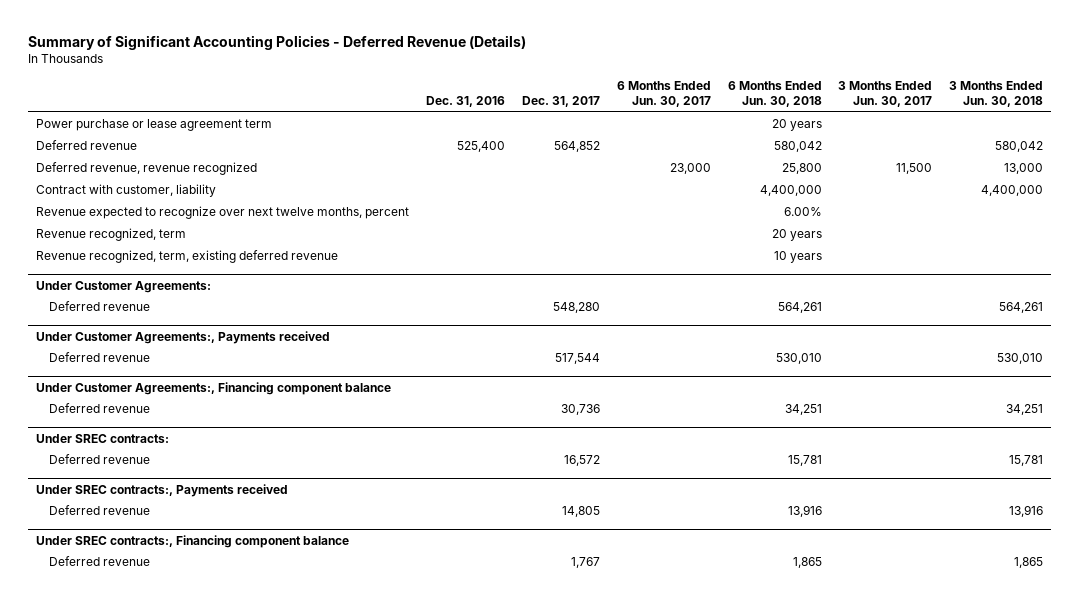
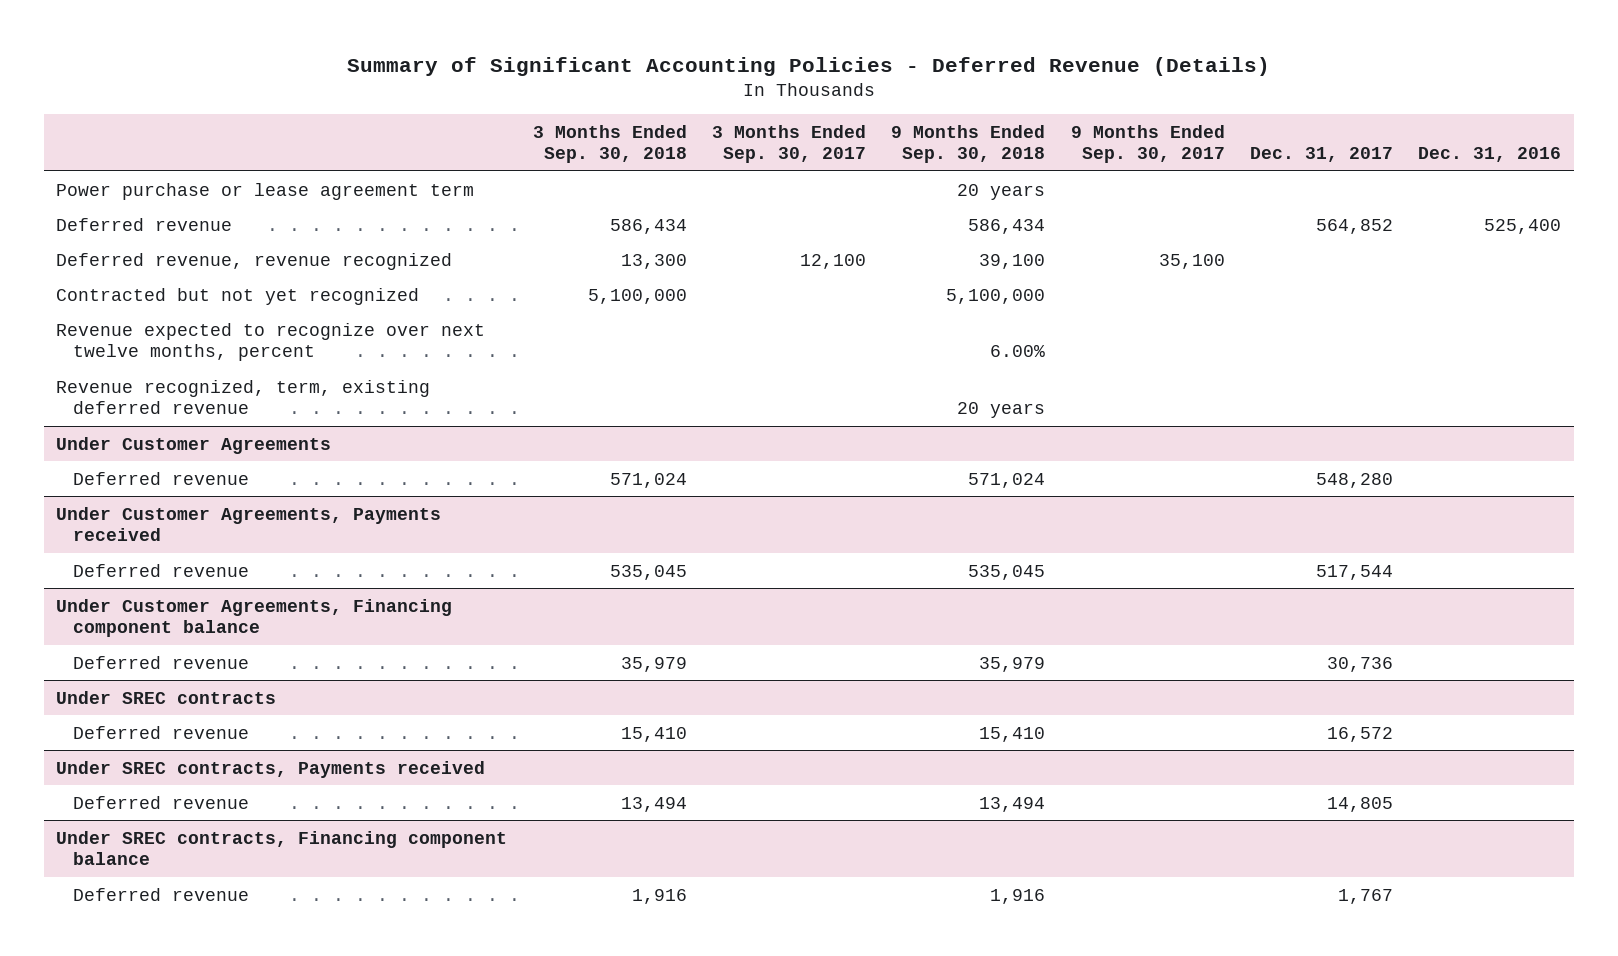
[616,81,711,108] 6 Months Ended Jun. 30, 2017 -> none
[727,81,822,108] 6 Months Ended Jun. 30, 2018 -> none
[838,81,933,108] 3 Months Ended Jun. 30, 2017 -> none
[949,81,1044,108] 3 Months Ended Jun. 30, 2018 -> none
none -> [532,124,687,164] 3 Months Ended Sep. 30, 2018
none -> [711,124,866,164] 3 Months Ended Sep. 30, 2017
none -> [891,124,1046,164] 9 Months Ended Sep. 30, 2018
none -> [1070,124,1225,164] 9 Months Ended Sep. 30, 2017
[36,184,217,198] Contract with customer, liability -> none
none -> [56,287,420,305] Contracted but not yet recognized
[36,228,187,242] Revenue recognized, term -> none
[36,280,212,293] Under Customer Agreements: -> [56,436,332,454] Under Customer Agreements
[36,330,331,344] Under Customer Agreements:, Payments received -> [56,506,442,542] Under Customer Agreements, Payments received
[36,381,392,395] Under Customer Agreements:, Financing component balance -> [56,598,453,638] Under Customer Agreements, Financing component balance
[36,433,170,443] Under SREC contracts: -> [56,690,277,704] Under SREC contracts
[36,483,289,497] Under SREC contracts:, Payments received -> [56,760,486,778] Under SREC contracts, Payments received
[36,534,350,548] Under SREC contracts:, Financing component balance -> [56,830,508,866] Under SREC contracts, Financing component balance

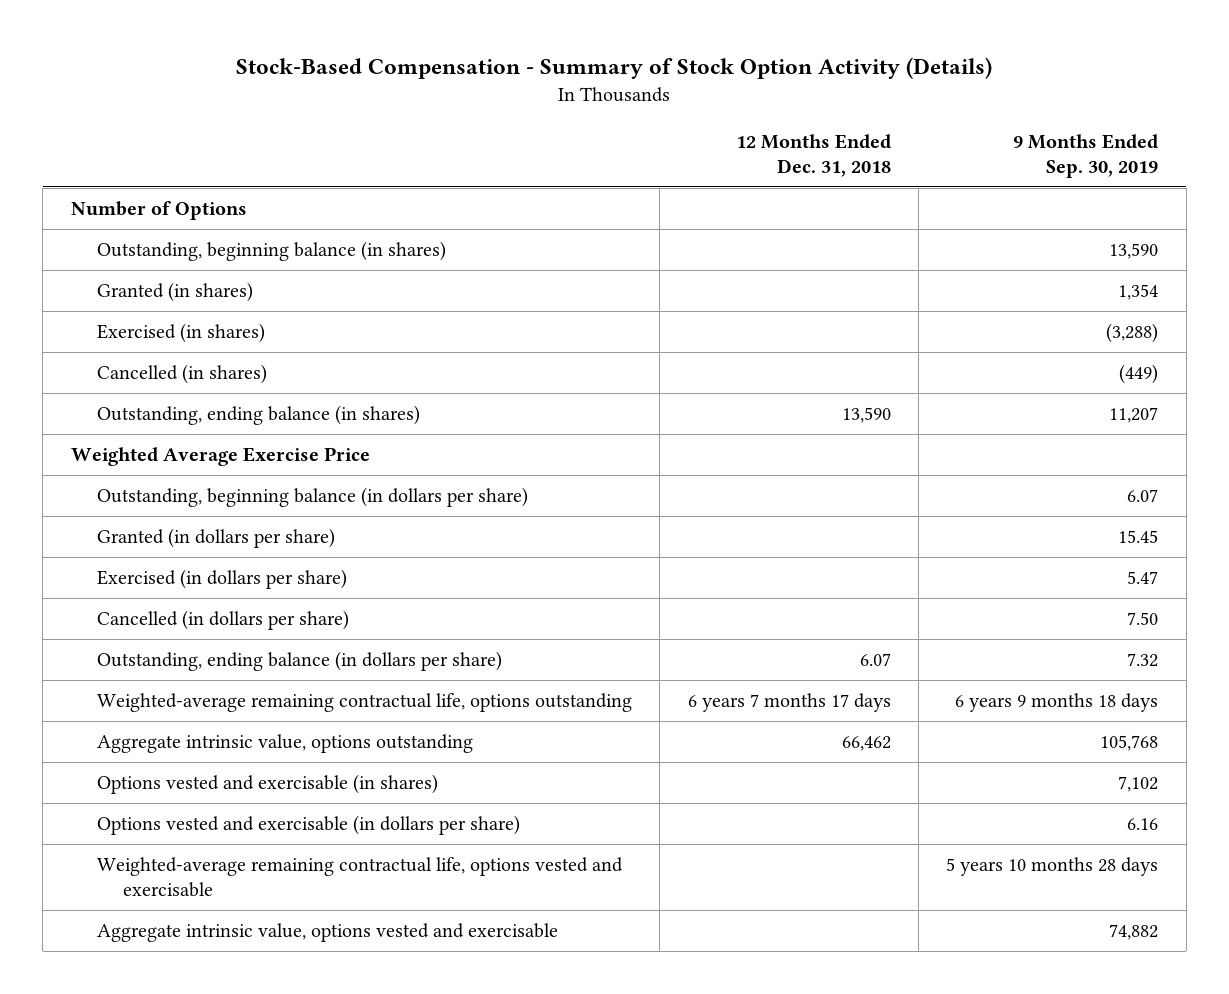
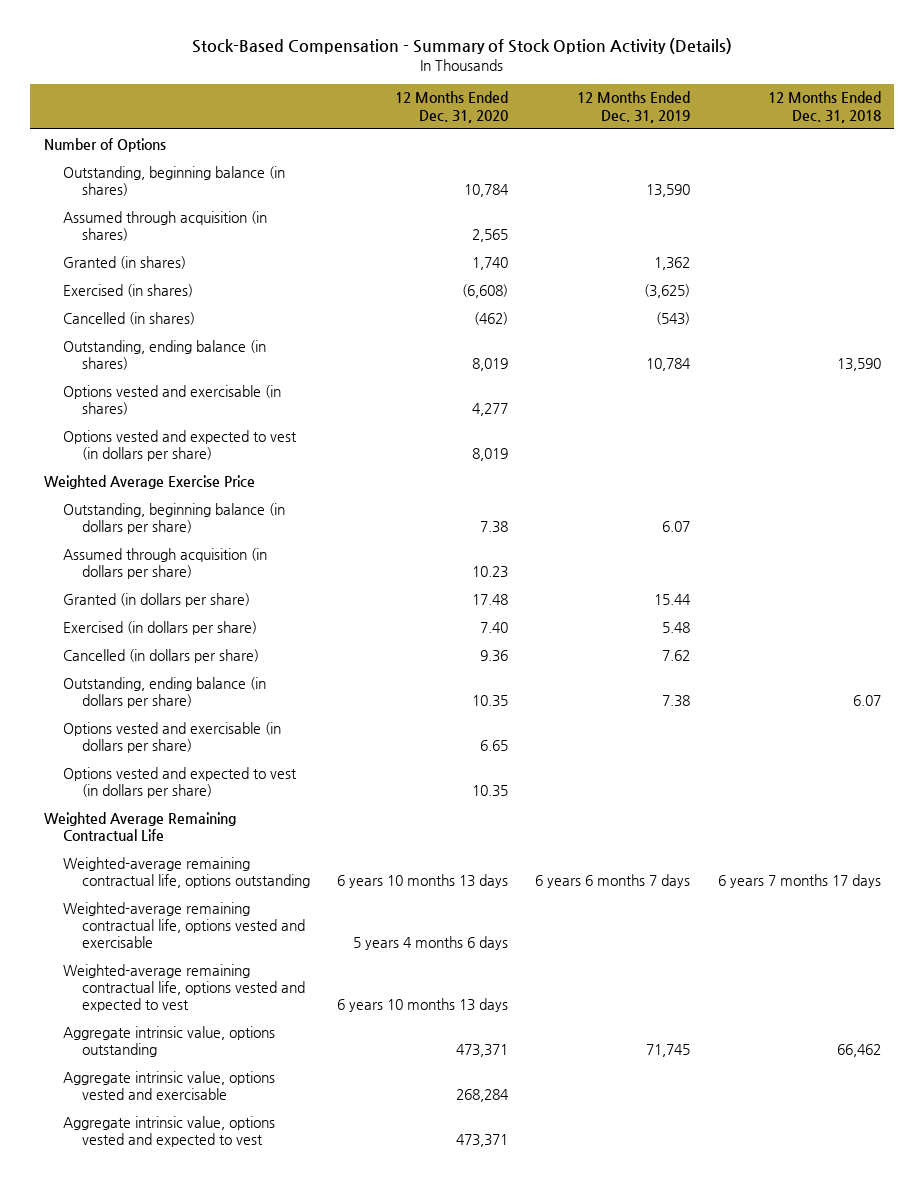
[1013,133,1159,178] 9 Months Ended Sep. 30, 2019 -> none
none -> [395,91,509,123] 12 Months Ended Dec. 31, 2020
none -> [577,91,691,123] 12 Months Ended Dec. 31, 2019
none -> [62,210,267,241] Assumed through acquisition (in shares)
[96,773,438,794] Options vested and exercisable (in shares) -> [62,384,281,415] Options vested and exercisable (in shares)
none -> [62,429,297,461] Options vested and expected to vest (in dollars per share)
none -> [62,547,267,579] Assumed through acquisition (in dollars per share)
none -> [62,766,297,798] Options vested and expected to vest (in dollars per share)
none -> [43,811,236,841] Weighted Average Remaining Contractual Life
[96,692,632,712] Weighted-average remaining contractual life, options outstanding -> [62,856,310,888] Weighted-average remaining contractual life, options outstanding
none -> [62,963,305,1013] Weighted-average remaining contractual life, options vested and expected to vest
[96,733,473,753] Aggregate intrinsic value, options outstanding -> [62,1025,275,1057] Aggregate intrinsic value, options outstanding
none -> [62,1115,275,1147] Aggregate intrinsic value, options vested and expected to vest

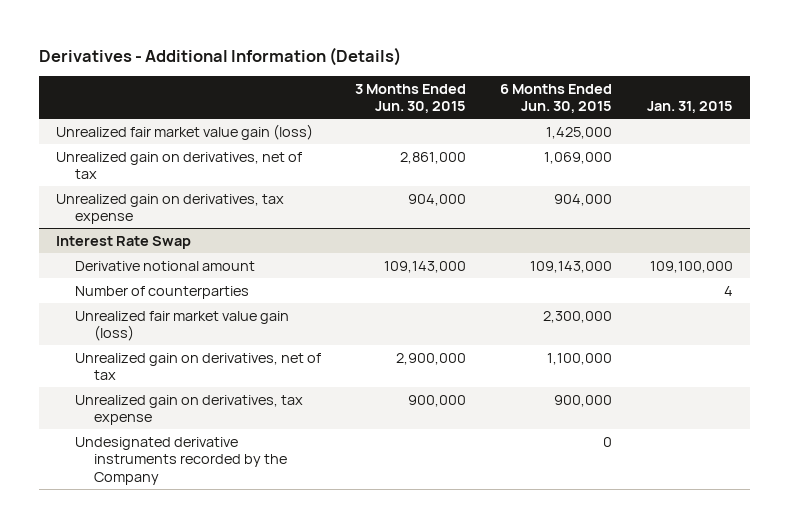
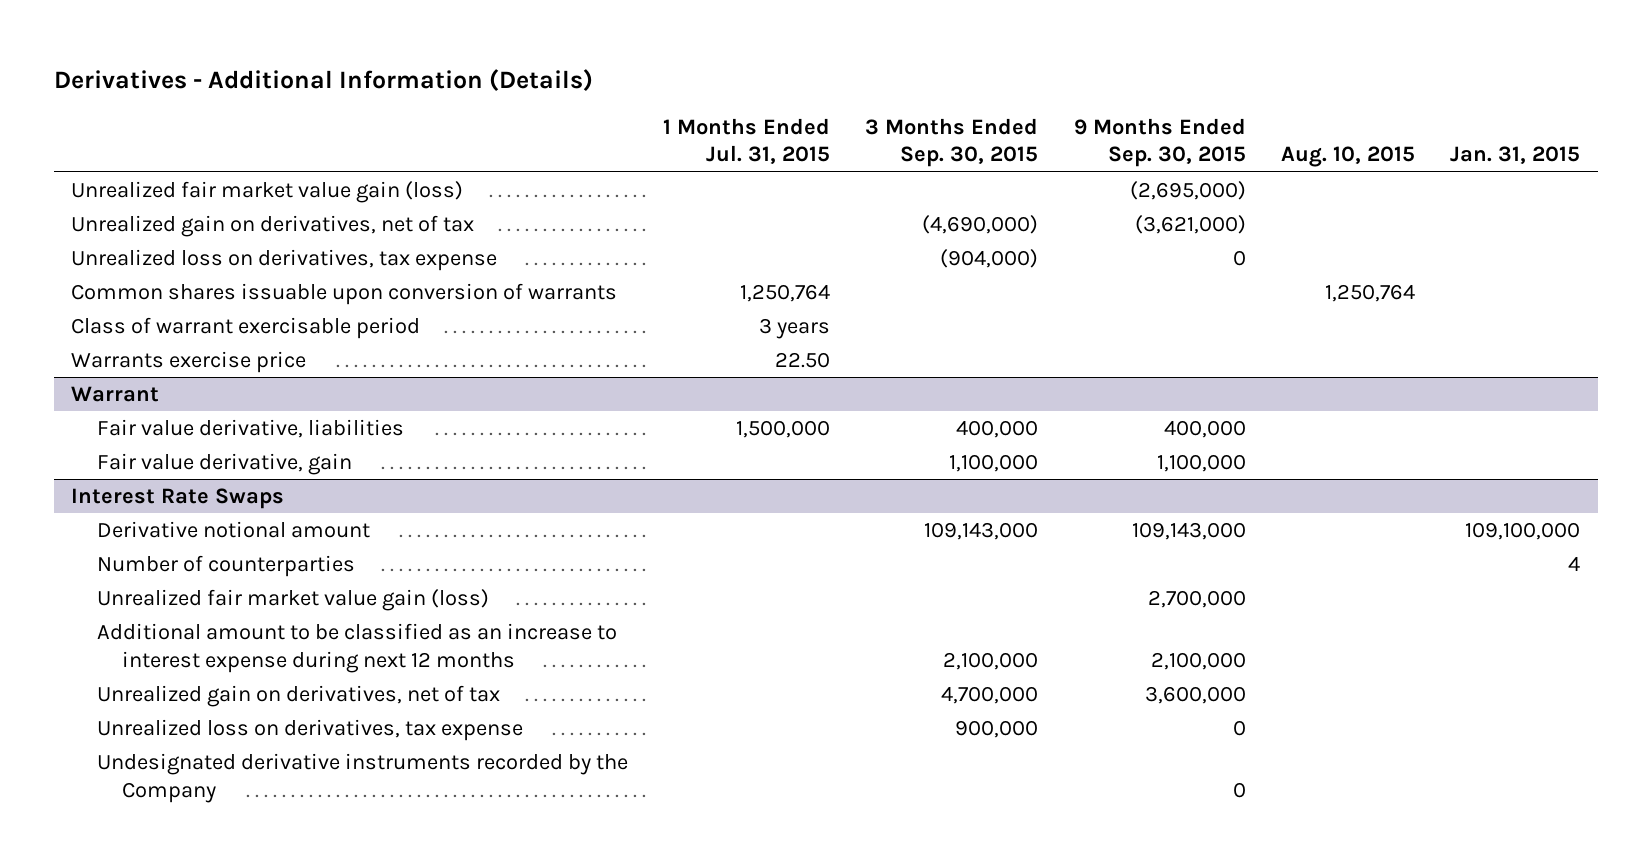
[355,83,467,114] 3 Months Ended Jun. 30, 2015 -> none
[500,83,613,114] 6 Months Ended Jun. 30, 2015 -> none
none -> [663,117,831,165] 1 Months Ended Jul. 31, 2015
none -> [865,117,1039,168] 3 Months Ended Sep. 30, 2015
none -> [1073,117,1246,168] 9 Months Ended Sep. 30, 2015
none -> [1281,146,1416,168] Aug. 10, 2015
[56,193,285,225] Unrealized gain on derivatives, tax expense -> [71,248,498,271] Unrealized loss on derivatives, tax expense
none -> [71,282,618,305] Common shares issuable upon conversion of warrants
none -> [71,316,421,339] Class of warrant exercisable period
none -> [71,350,307,373] Warrants exercise price
none -> [71,385,160,402] Warrant
none -> [96,418,404,438] Fair value derivative, liabilities
none -> [96,452,352,475] Fair value derivative, gain
[56,235,192,249] Interest Rate Swap -> [71,487,285,509] Interest Rate Swaps
none -> [96,622,617,673] Additional amount to be classified as an increase to interest expense during next 12 months
[75,394,304,426] Unrealized gain on derivatives, tax expense -> [96,718,523,741] Unrealized loss on derivatives, tax expense

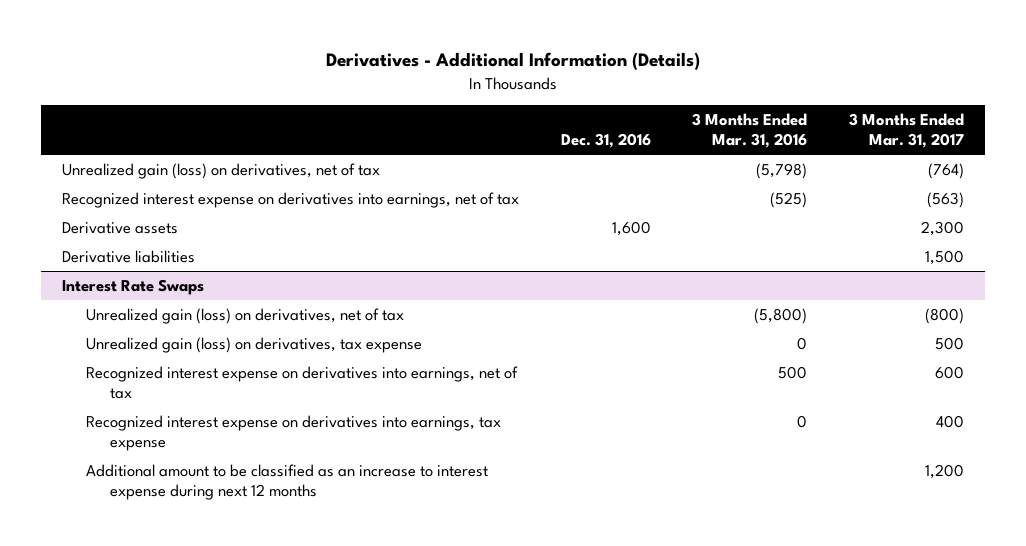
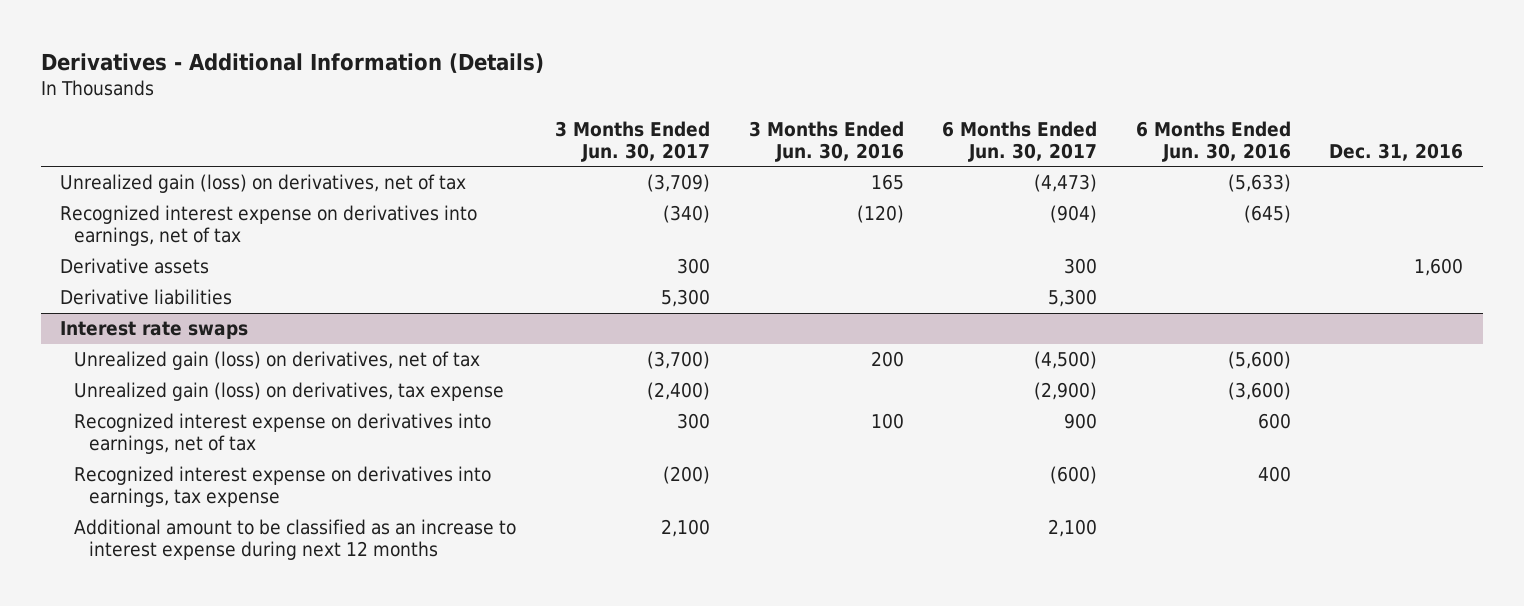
[692,112,808,148] 3 Months Ended Mar. 31, 2016 -> none
[848,112,964,148] 3 Months Ended Mar. 31, 2017 -> none
none -> [555,120,711,162] 3 Months Ended Jun. 30, 2017
none -> [748,120,904,162] 3 Months Ended Jun. 30, 2016
none -> [942,120,1098,162] 6 Months Ended Jun. 30, 2017
none -> [1135,120,1291,162] 6 Months Ended Jun. 30, 2016
[61,279,204,296] Interest Rate Swaps -> [60,321,249,340] Interest rate swaps

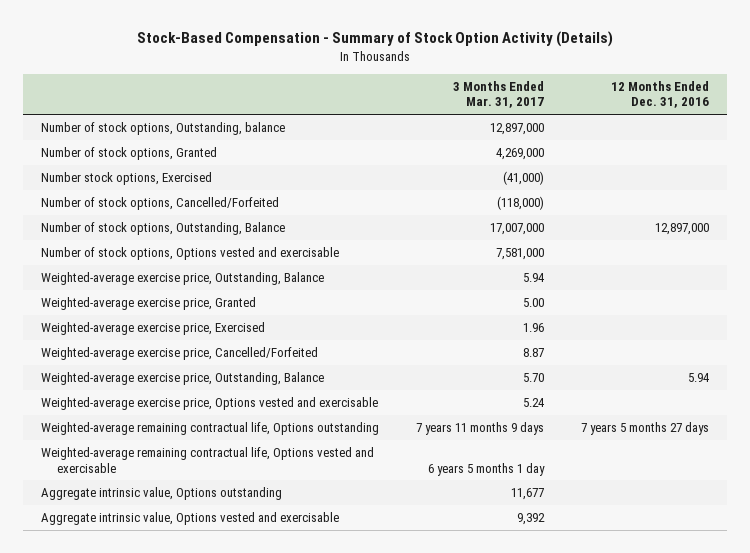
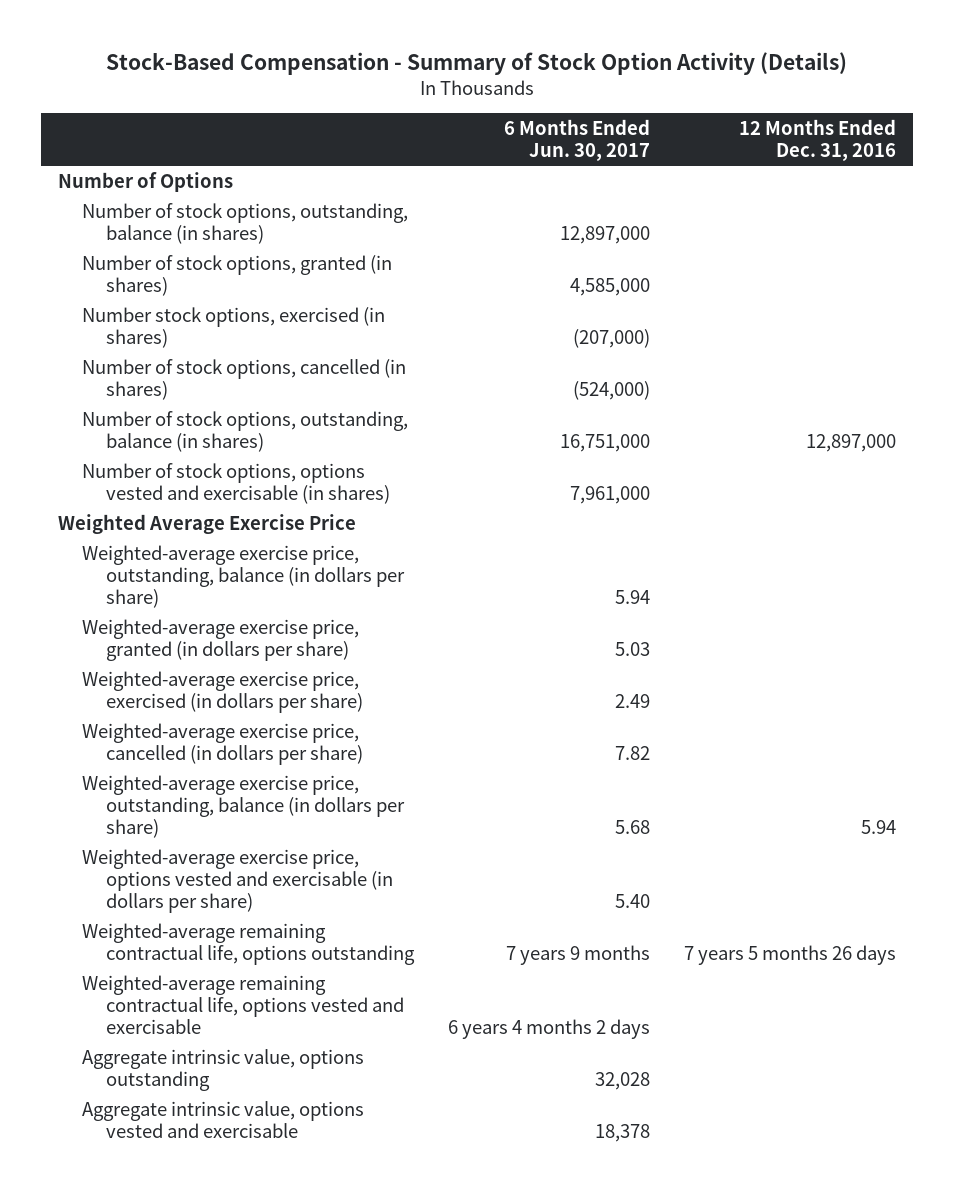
[453,80,545,109] 3 Months Ended Mar. 31, 2017 -> none
none -> [503,119,650,162] 6 Months Ended Jun. 30, 2017
none -> [58,171,234,192] Number of Options
[41,121,286,135] Number of stock options, Outstanding, balance -> [81,202,408,244] Number of stock options, outstanding, balance (in shares)
[41,146,218,160] Number of stock options, Granted -> [81,254,392,296] Number of stock options, granted (in shares)
[41,171,213,185] Number stock options, Exercised -> [81,306,385,348] Number stock options, exercised (in shares)
[41,196,280,210] Number of stock options, Cancelled/Forfeited -> [81,358,406,400] Number of stock options, cancelled (in shares)
[41,221,286,235] Number of stock options, Outstanding, Balance -> [81,410,408,452] Number of stock options, outstanding, balance (in shares)
[41,246,340,260] Number of stock options, Options vested and exercisable -> [81,462,390,504] Number of stock options, options vested and exercisable (in shares)
none -> [58,513,357,534] Weighted Average Exercise Price
[41,271,325,285] Weighted-average exercise price, Outstanding, Balance -> [81,544,405,608] Weighted-average exercise price, outstanding, balance (in dollars per share)
[41,296,257,310] Weighted-average exercise price, Granted -> [81,618,359,661] Weighted-average exercise price, granted (in dollars per share)
[41,321,266,335] Weighted-average exercise price, Exercised -> [81,670,363,713] Weighted-average exercise price, exercised (in dollars per share)
[41,346,319,360] Weighted-average exercise price, Cancelled/Forfeited -> [81,722,363,765] Weighted-average exercise price, cancelled (in dollars per share)
[41,371,325,385] Weighted-average exercise price, Outstanding, Balance -> [81,774,405,838] Weighted-average exercise price, outstanding, balance (in dollars per share)
[41,396,379,410] Weighted-average exercise price, Options vested and exercisable -> [81,848,393,913] Weighted-average exercise price, options vested and exercisable (in dollars per share)
[41,421,380,435] Weighted-average remaining contractual life, Options outstanding -> [81,922,415,965] Weighted-average remaining contractual life, options outstanding
[580,421,709,435] 7 years 5 months 27 days -> [683,944,896,965] 7 years 5 months 26 days
[41,446,375,473] Weighted-average remaining contractual life, Options vested and exercisable -> [81,974,404,1034] Weighted-average remaining contractual life, options vested and exercisable
[41,486,283,500] Aggregate intrinsic value, Options outstanding -> [81,1048,364,1091] Aggregate intrinsic value, options outstanding
[41,511,340,525] Aggregate intrinsic value, Options vested and exercisable -> [81,1100,364,1138] Aggregate intrinsic value, options vested and exercisable

